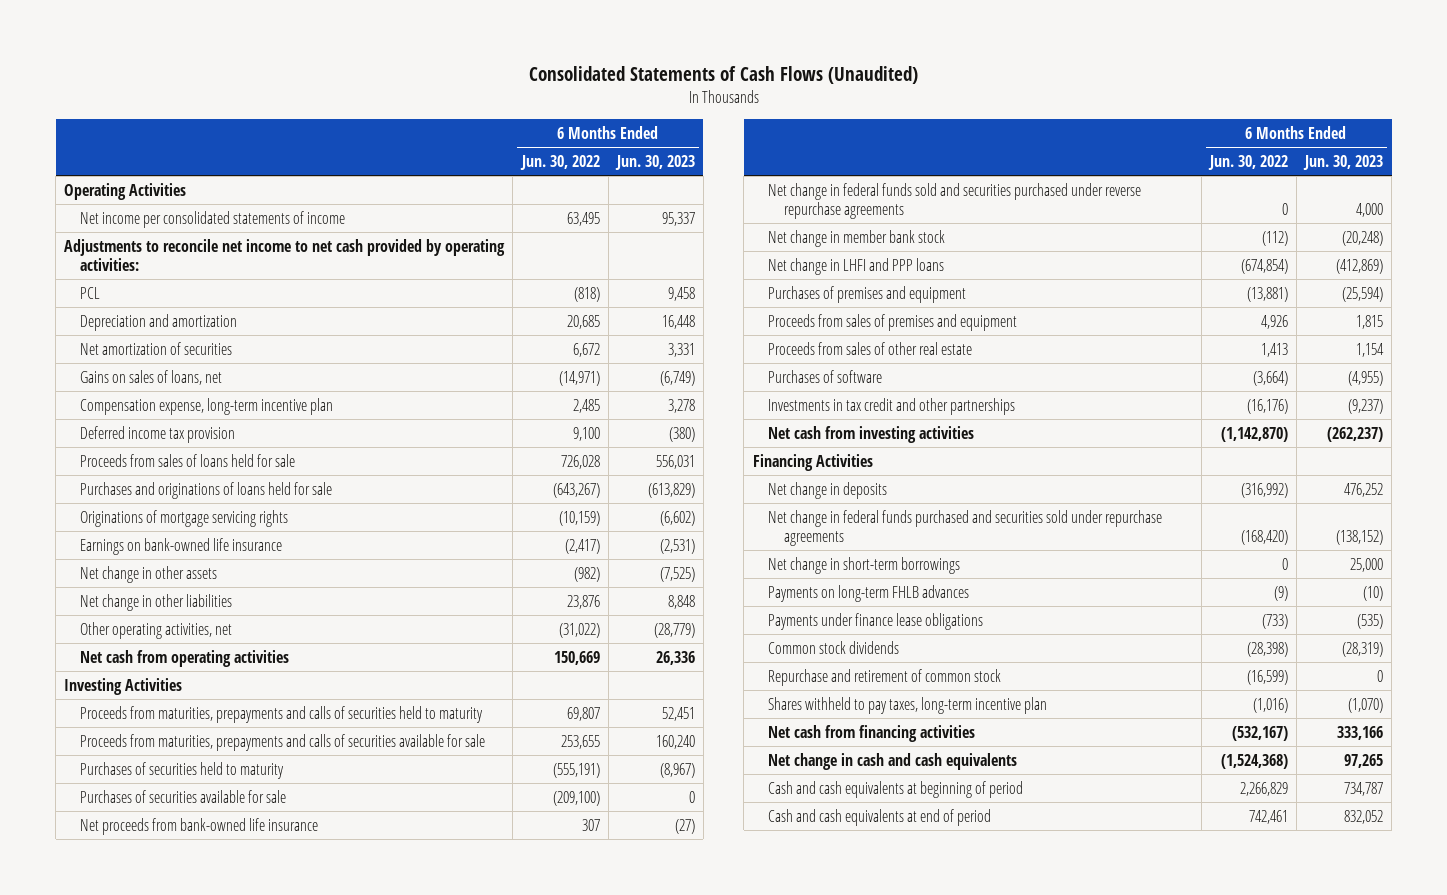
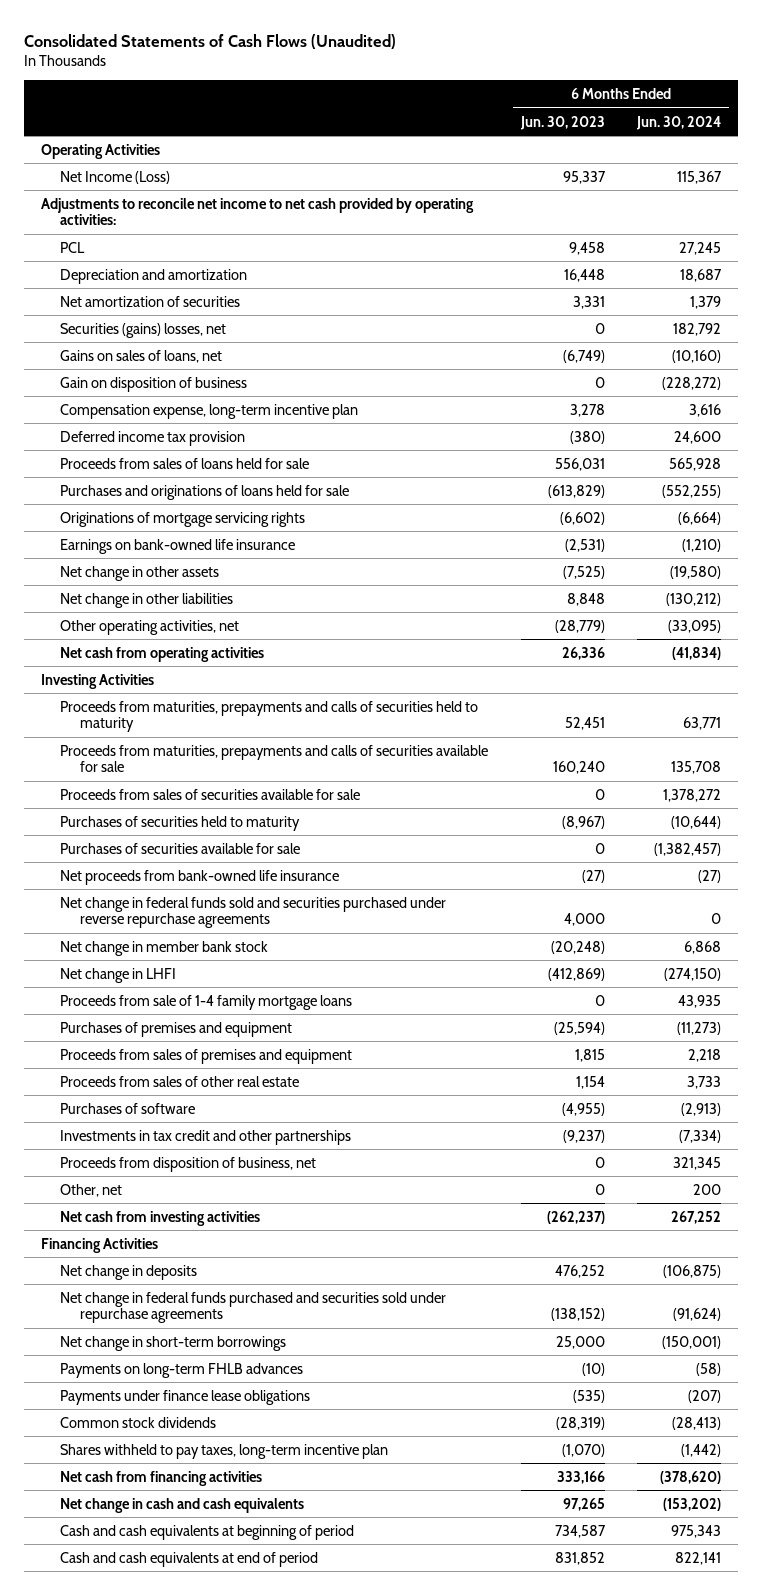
[519,155,600,171] Jun. 30, 2022 -> none
none -> [636,115,722,130] Jun. 30, 2024
[79,210,345,228] Net income per consolidated statements of income -> [60,170,171,184] Net Income (Loss)
none -> [60,322,227,338] Securities (gains) losses, net
none -> [60,376,248,392] Gain on disposition of business
none -> [60,788,361,800] Proceeds from sales of securities available for sale
[768,257,945,275] Net change in LHFI and PPP loans -> [60,967,177,983] Net change in LHFI
none -> [60,994,353,1010] Proceeds from sale of 1-4 family mortgage loans
none -> [60,1156,317,1172] Proceeds from disposition of business, net
none -> [60,1183,123,1197] Other, net
[768,668,1002,686] Repurchase and retirement of common stock -> none
[1344,781,1384,796] 734,787 -> [554,1524,606,1538] 734,587
[1344,809,1384,824] 832,052 -> [554,1551,605,1565] 831,852

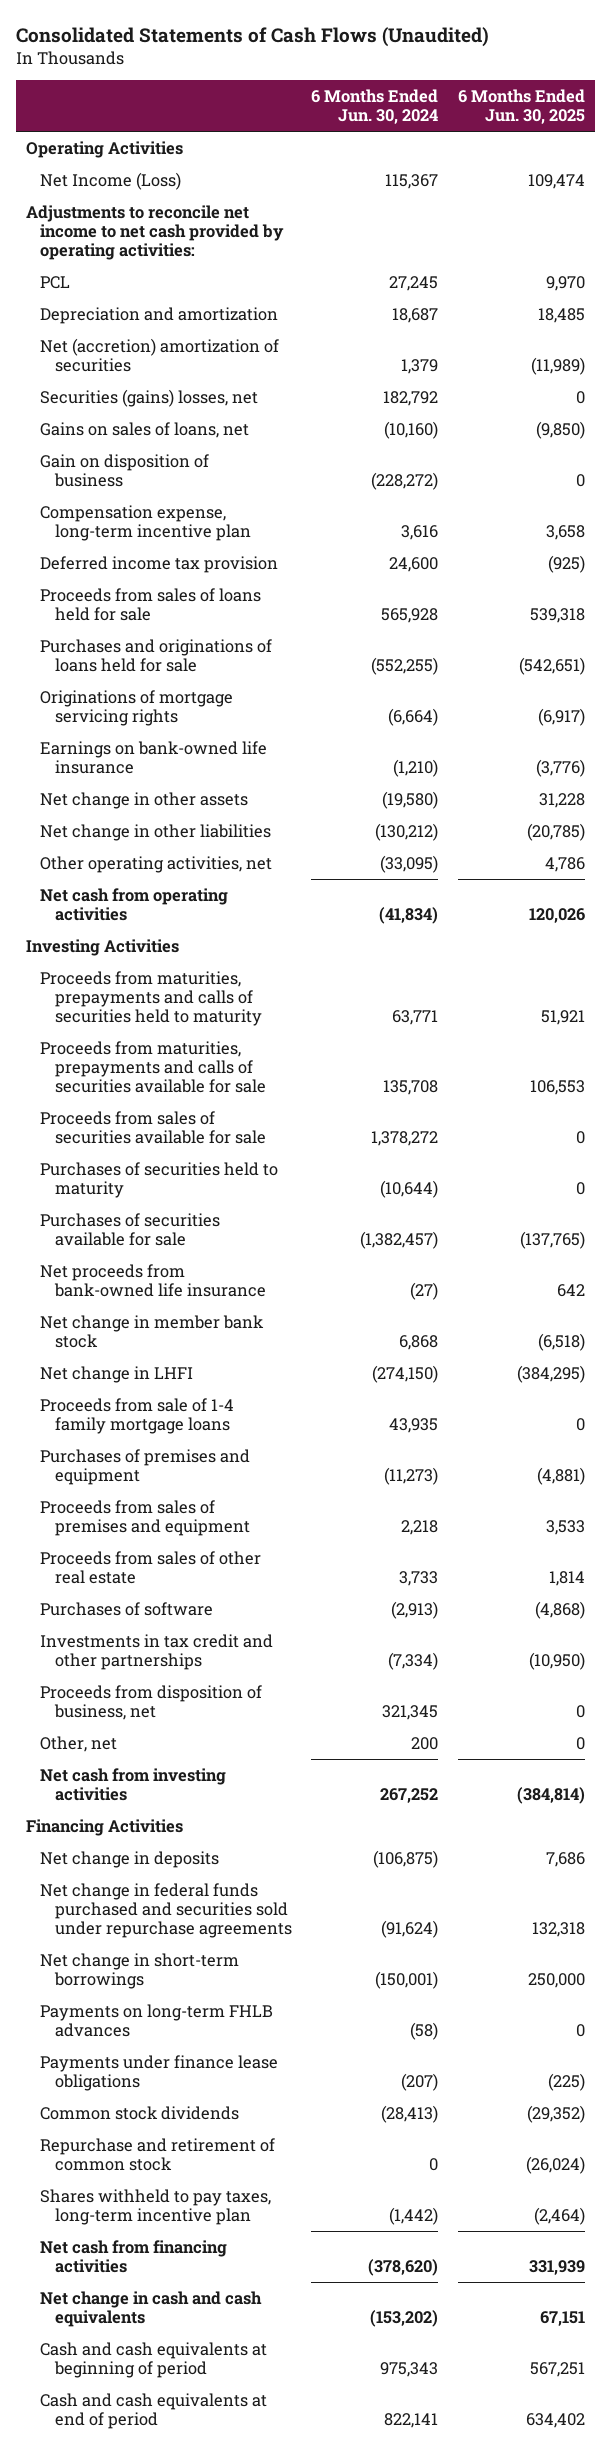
[519,115,605,130] Jun. 30, 2023 -> none
none -> [457,89,585,125] 6 Months Ended Jun. 30, 2025
[60,295,241,307] Net amortization of securities -> [40,338,280,373] Net (accretion) amortization of securities
[60,896,447,929] Net change in federal funds sold and securities purchased under reverse repurchase agreements -> none
none -> [40,2138,276,2172] Repurchase and retirement of common stock

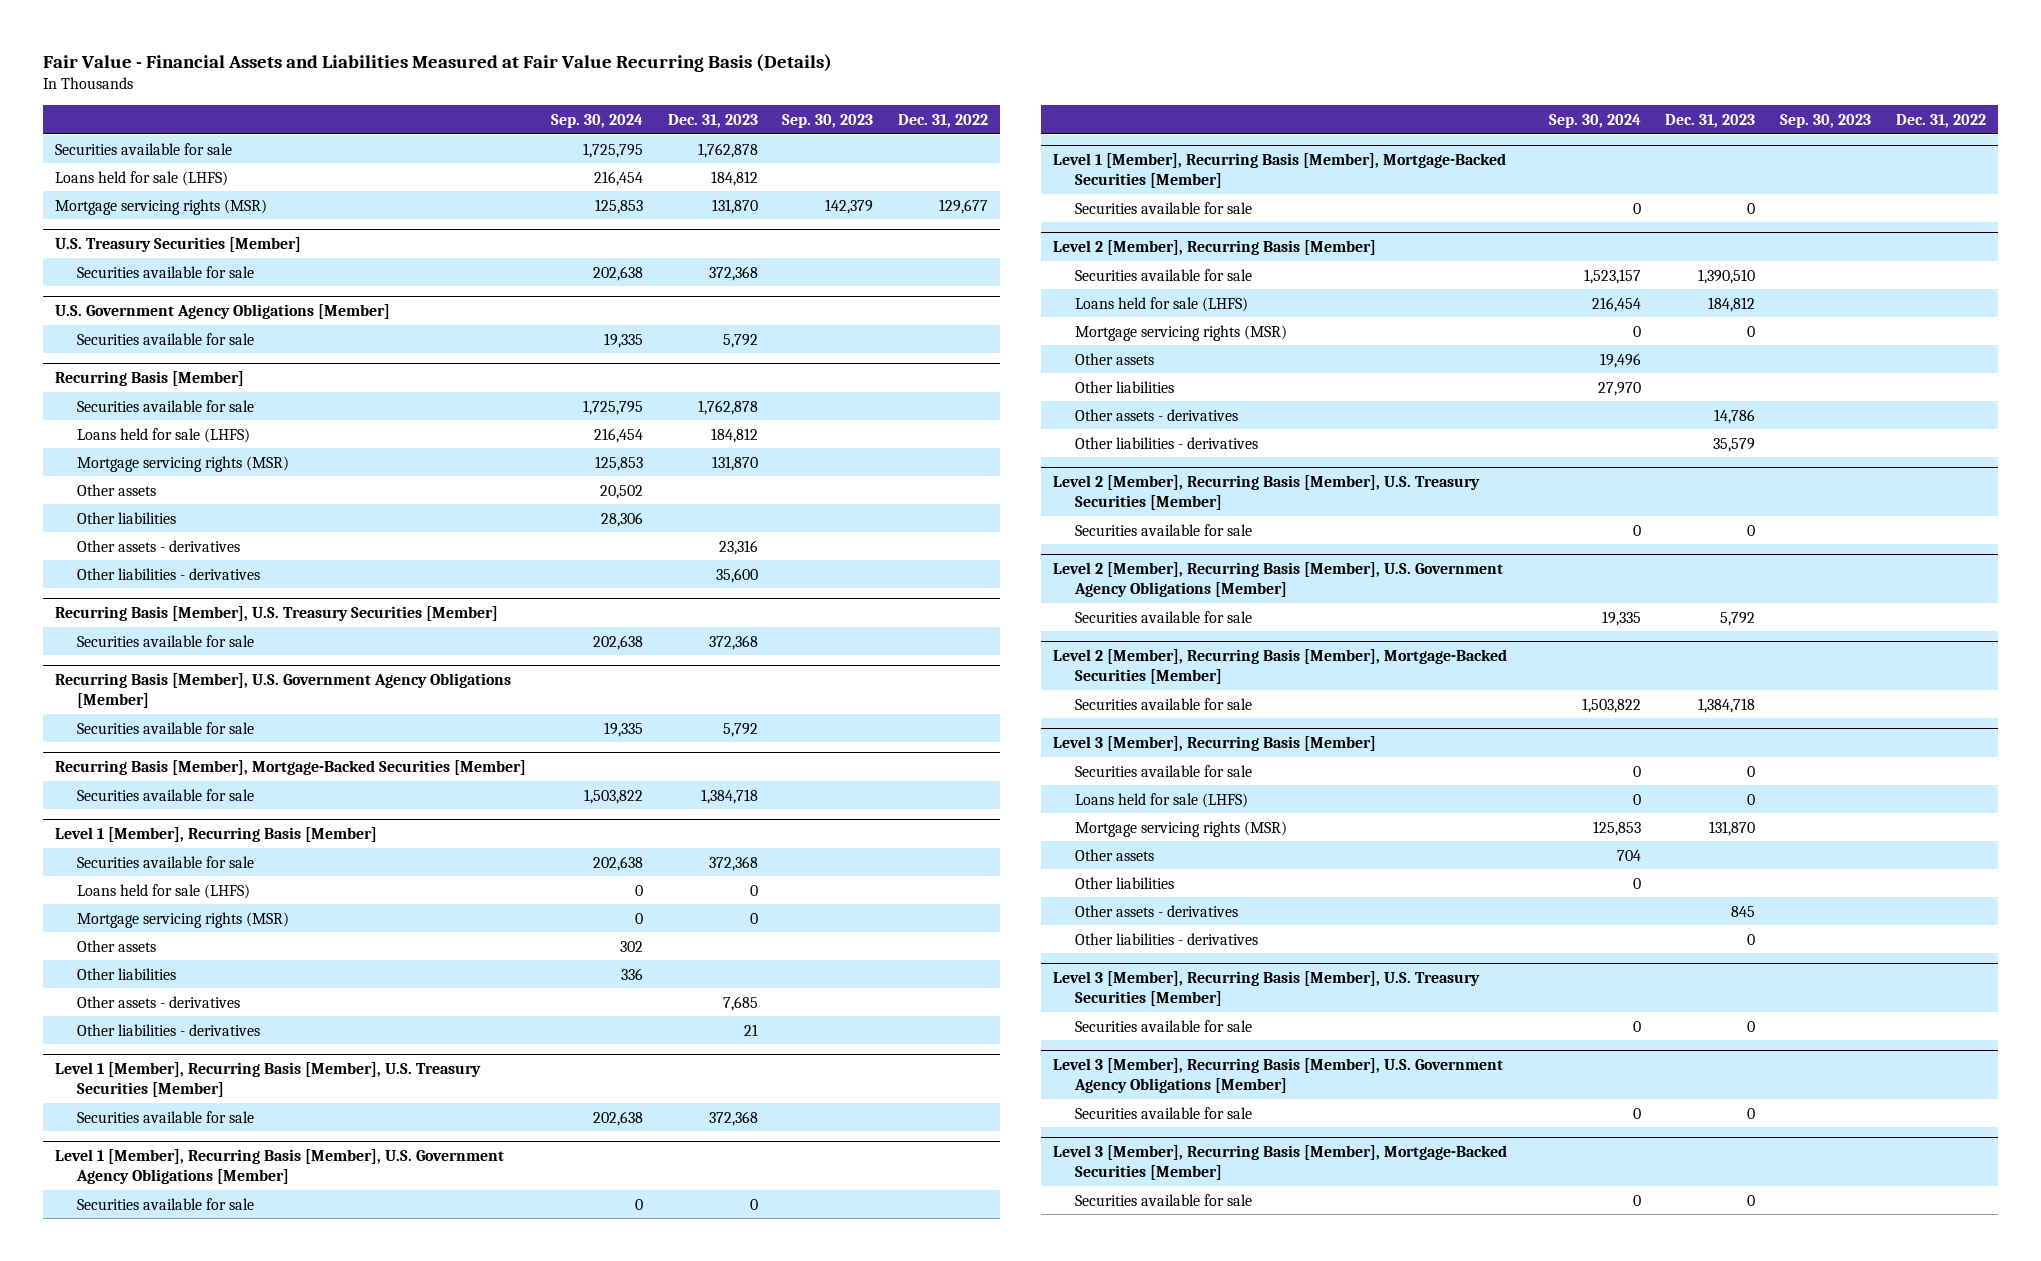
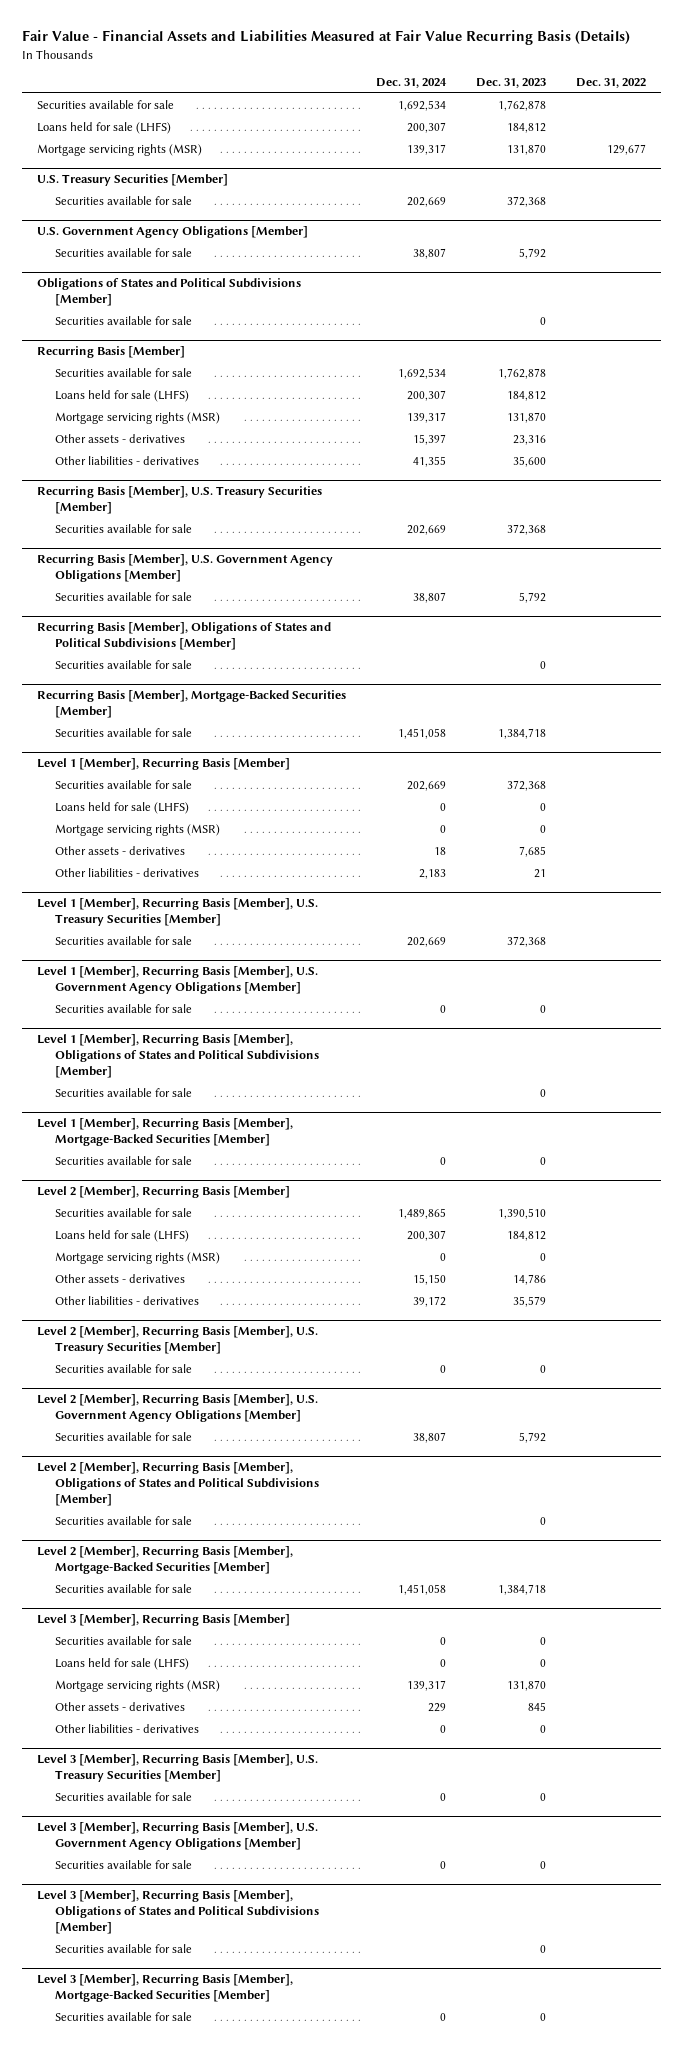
[550,113,643,128] Sep. 30, 2024 -> none
[782,113,874,128] Sep. 30, 2023 -> none
none -> [375,78,447,89] Dec. 31, 2024
none -> [36,277,301,306] Obligations of States and Political Subdivisions [Member]
none -> [55,315,193,325] Securities available for sale
[77,483,157,496] Other assets -> none
[77,511,177,524] Other liabilities -> none
none -> [36,621,331,650] Recurring Basis [Member], Obligations of States and Political Subdivisions [Member]
none -> [55,659,193,669] Securities available for sale
[77,939,157,952] Other assets -> none
[77,967,177,980] Other liabilities -> none
none -> [36,1033,320,1079] Level 1 [Member], Recurring Basis [Member], Obligations of States and Political Subdivisions [Member]
none -> [55,1087,193,1097] Securities available for sale
[1074,352,1154,365] Other assets -> none
[1074,380,1174,393] Other liabilities -> none
none -> [36,1461,320,1507] Level 2 [Member], Recurring Basis [Member], Obligations of States and Political Subdivisions [Member]
none -> [55,1515,193,1525] Securities available for sale
[1074,848,1154,861] Other assets -> none
[1074,876,1174,889] Other liabilities -> none
none -> [36,1889,320,1935] Level 3 [Member], Recurring Basis [Member], Obligations of States and Political Subdivisions [Member]
none -> [55,1943,193,1953] Securities available for sale

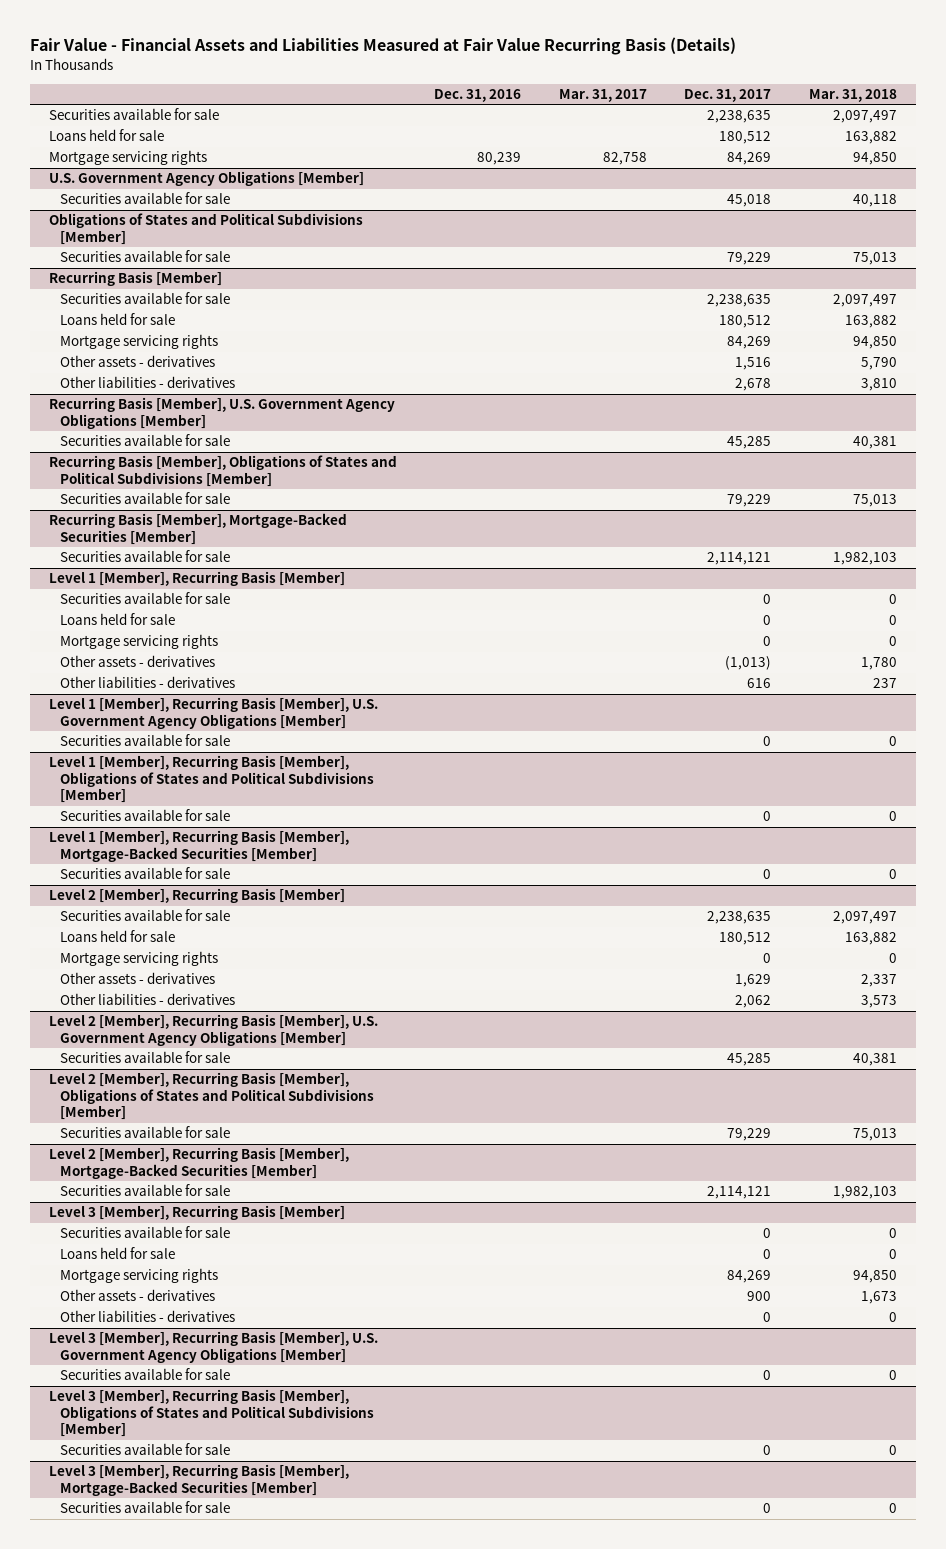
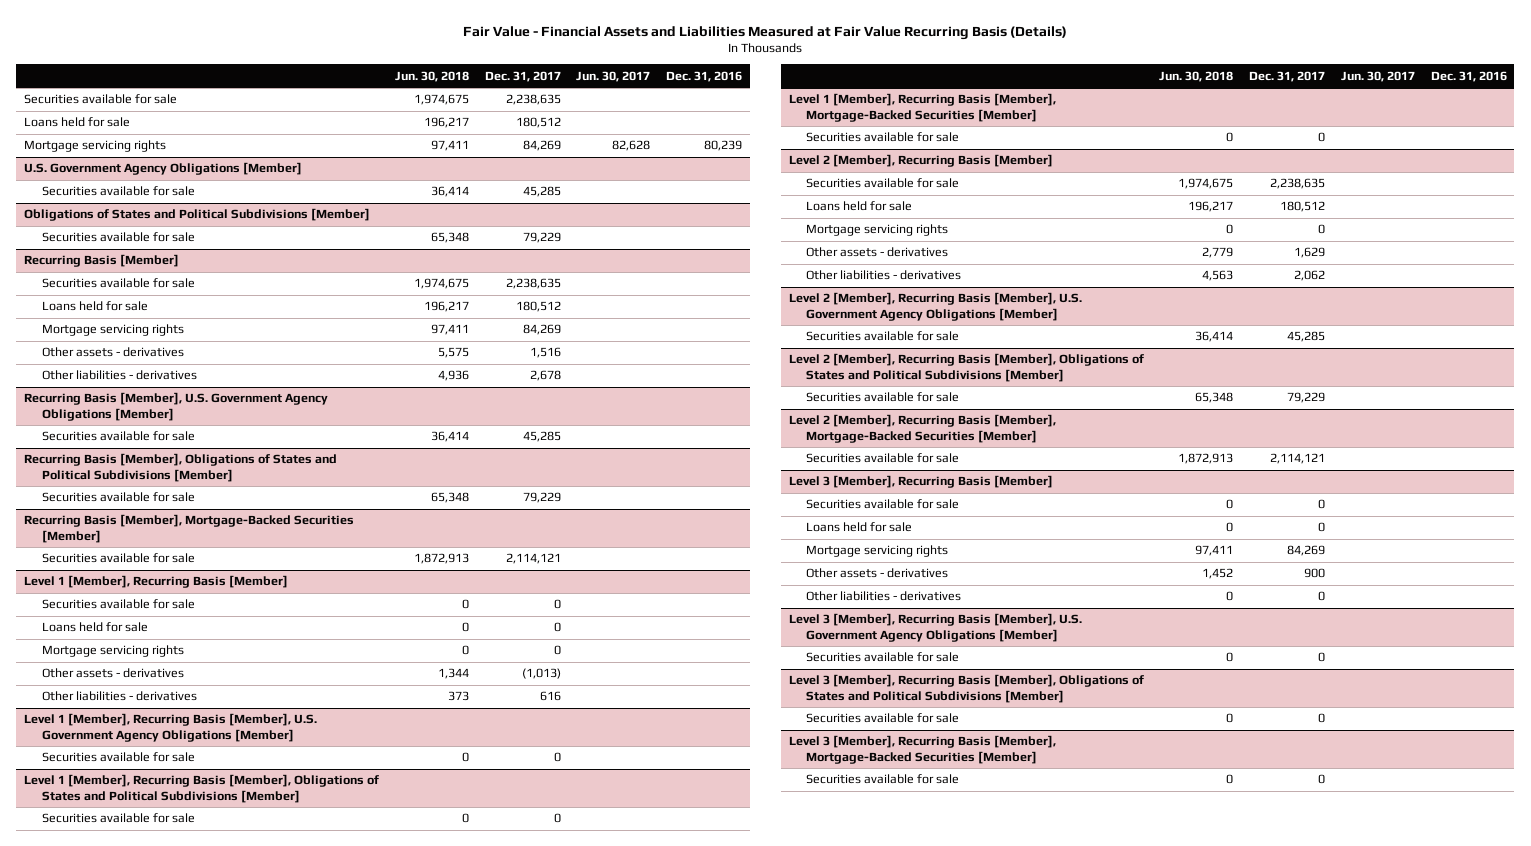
[558,88,647,102] Mar. 31, 2017 -> none
[808,88,897,102] Mar. 31, 2018 -> none
none -> [394,70,469,82] Jun. 30, 2018
none -> [576,70,651,82] Jun. 30, 2017
[727,194,772,208] 45,018 -> [522,186,561,198] 45,285

